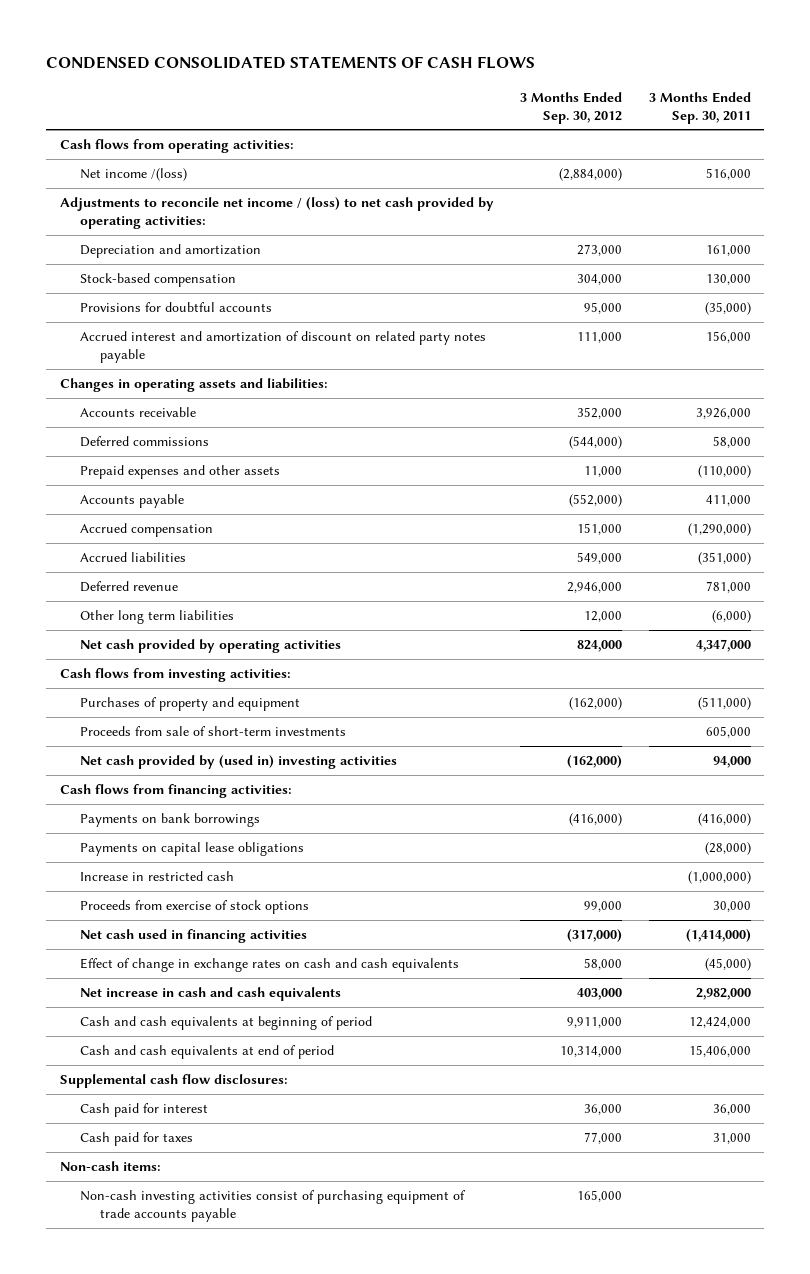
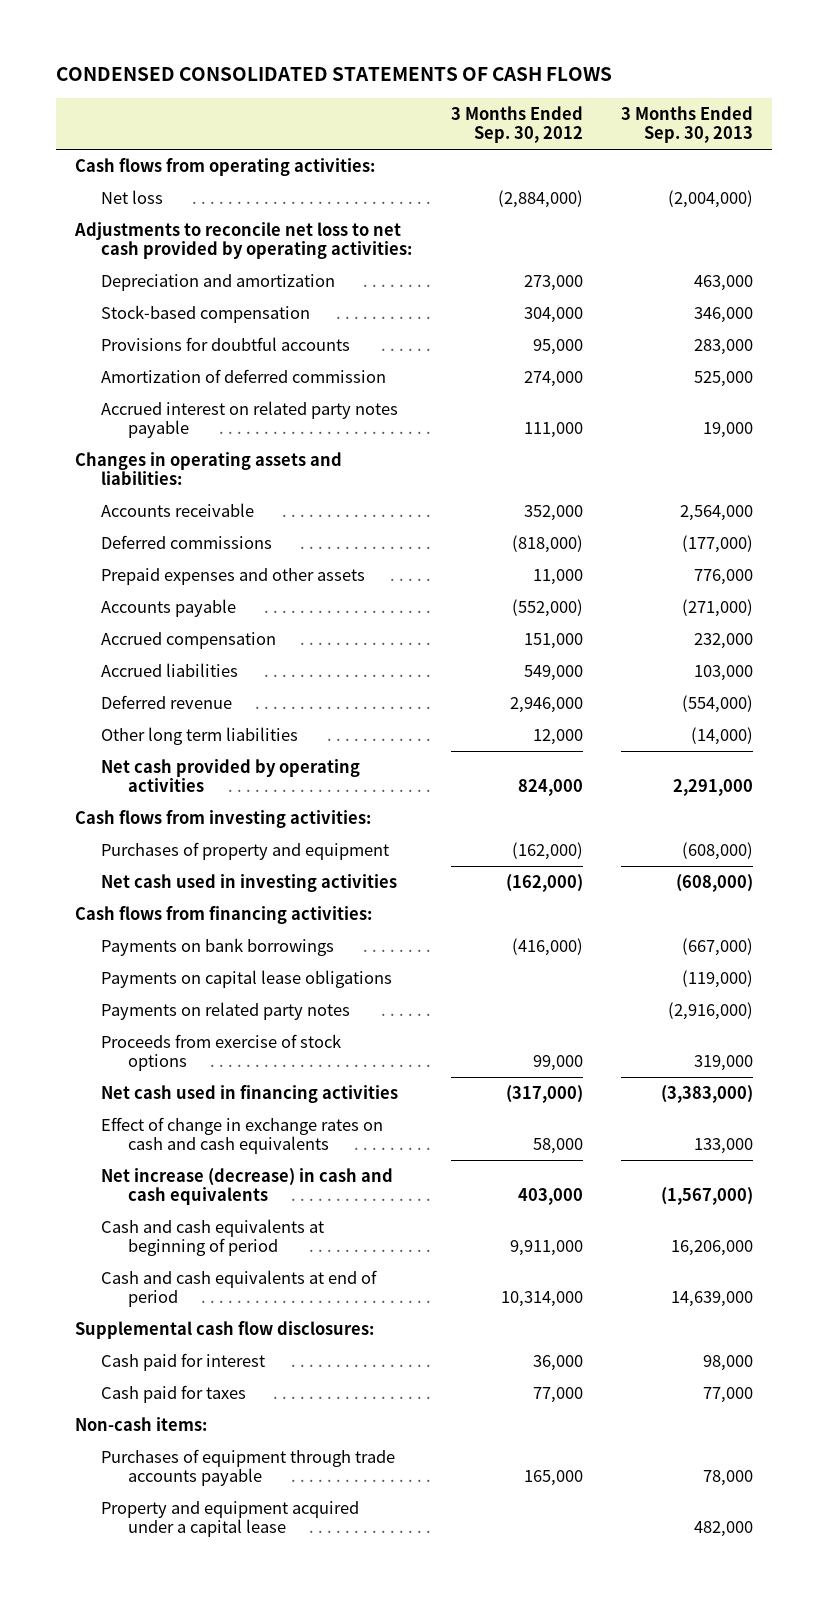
[648,91,751,124] 3 Months Ended Sep. 30, 2011 -> none
none -> [621,105,754,144] 3 Months Ended Sep. 30, 2013
[79,168,187,182] Net income /(loss) -> [101,189,164,204] Net loss
[59,197,494,230] Adjustments to reconcile net income / (loss) to net cash provided by operating activities: -> [73,221,413,260] Adjustments to reconcile net loss to net cash provided by operating activities:
none -> [101,368,387,383] Amortization of deferred commission
[79,331,486,364] Accrued interest and amortization of discount on related party notes payable -> [101,400,399,439] Accrued interest on related party notes payable
[569,436,623,450] (544,000) -> [511,534,583,553] (818,000)
[79,726,346,737] Proceeds from sale of short-term investments -> none
[79,755,397,770] Net cash provided by (used in) investing activities -> [101,873,398,892] Net cash used in investing activities
[79,871,234,882] Increase in restricted cash -> none
none -> [101,1001,351,1020] Payments on related party notes
[79,987,341,1002] Net increase in cash and cash equivalents -> [101,1167,394,1206] Net increase (decrease) in cash and cash equivalents
[79,1190,466,1223] Non-cash investing activities consist of purchasing equipment of trade accounts payable -> [101,1448,396,1487] Purchases of equipment through trade accounts payable
none -> [101,1500,360,1538] Property and equipment acquired under a capital lease

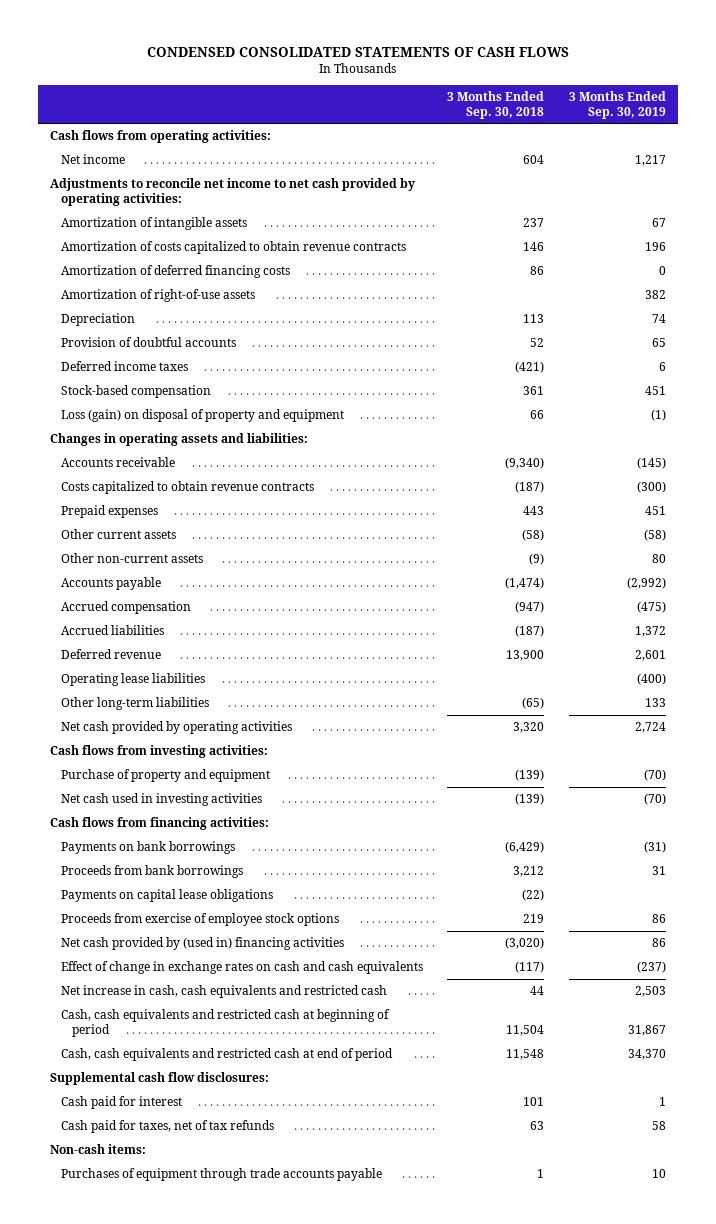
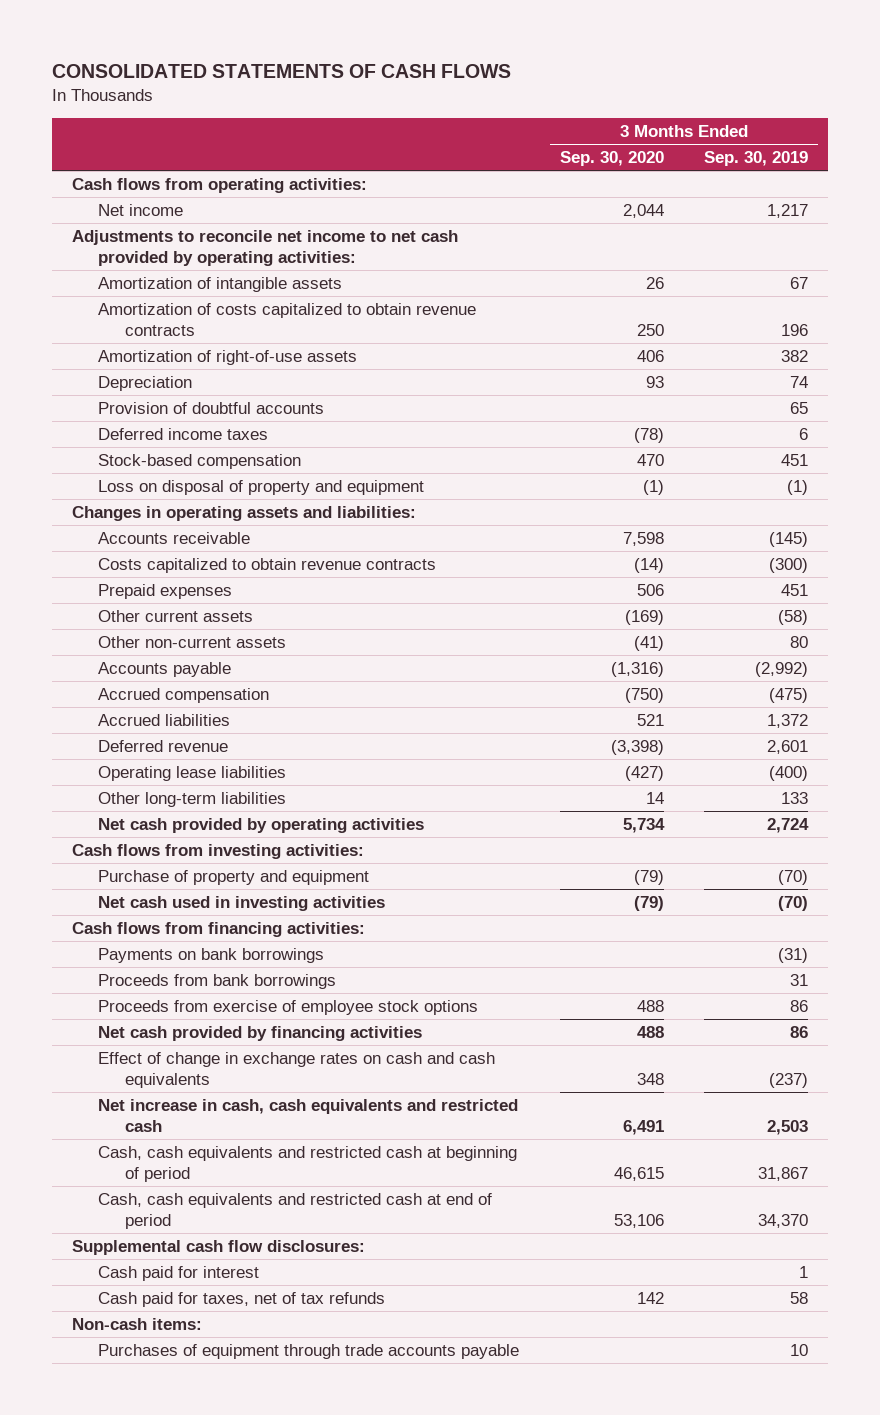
[146,46,569,57] CONDENSED CONSOLIDATED STATEMENTS OF CASH FLOWS -> [51,64,511,79] CONSOLIDATED STATEMENTS OF CASH FLOWS
[447,90,545,119] 3 Months Ended Sep. 30, 2018 -> none
none -> [559,151,664,167] Sep. 30, 2020
[61,265,291,279] Amortization of deferred financing costs -> none
[61,409,345,423] Loss (gain) on disposal of property and equipment -> [98,479,425,495] Loss on disposal of property and equipment
[61,889,274,903] Payments on capital lease obligations -> none
[61,937,345,951] Net cash provided by (used in) financing activities -> [98,1025,423,1041] Net cash provided by financing activities

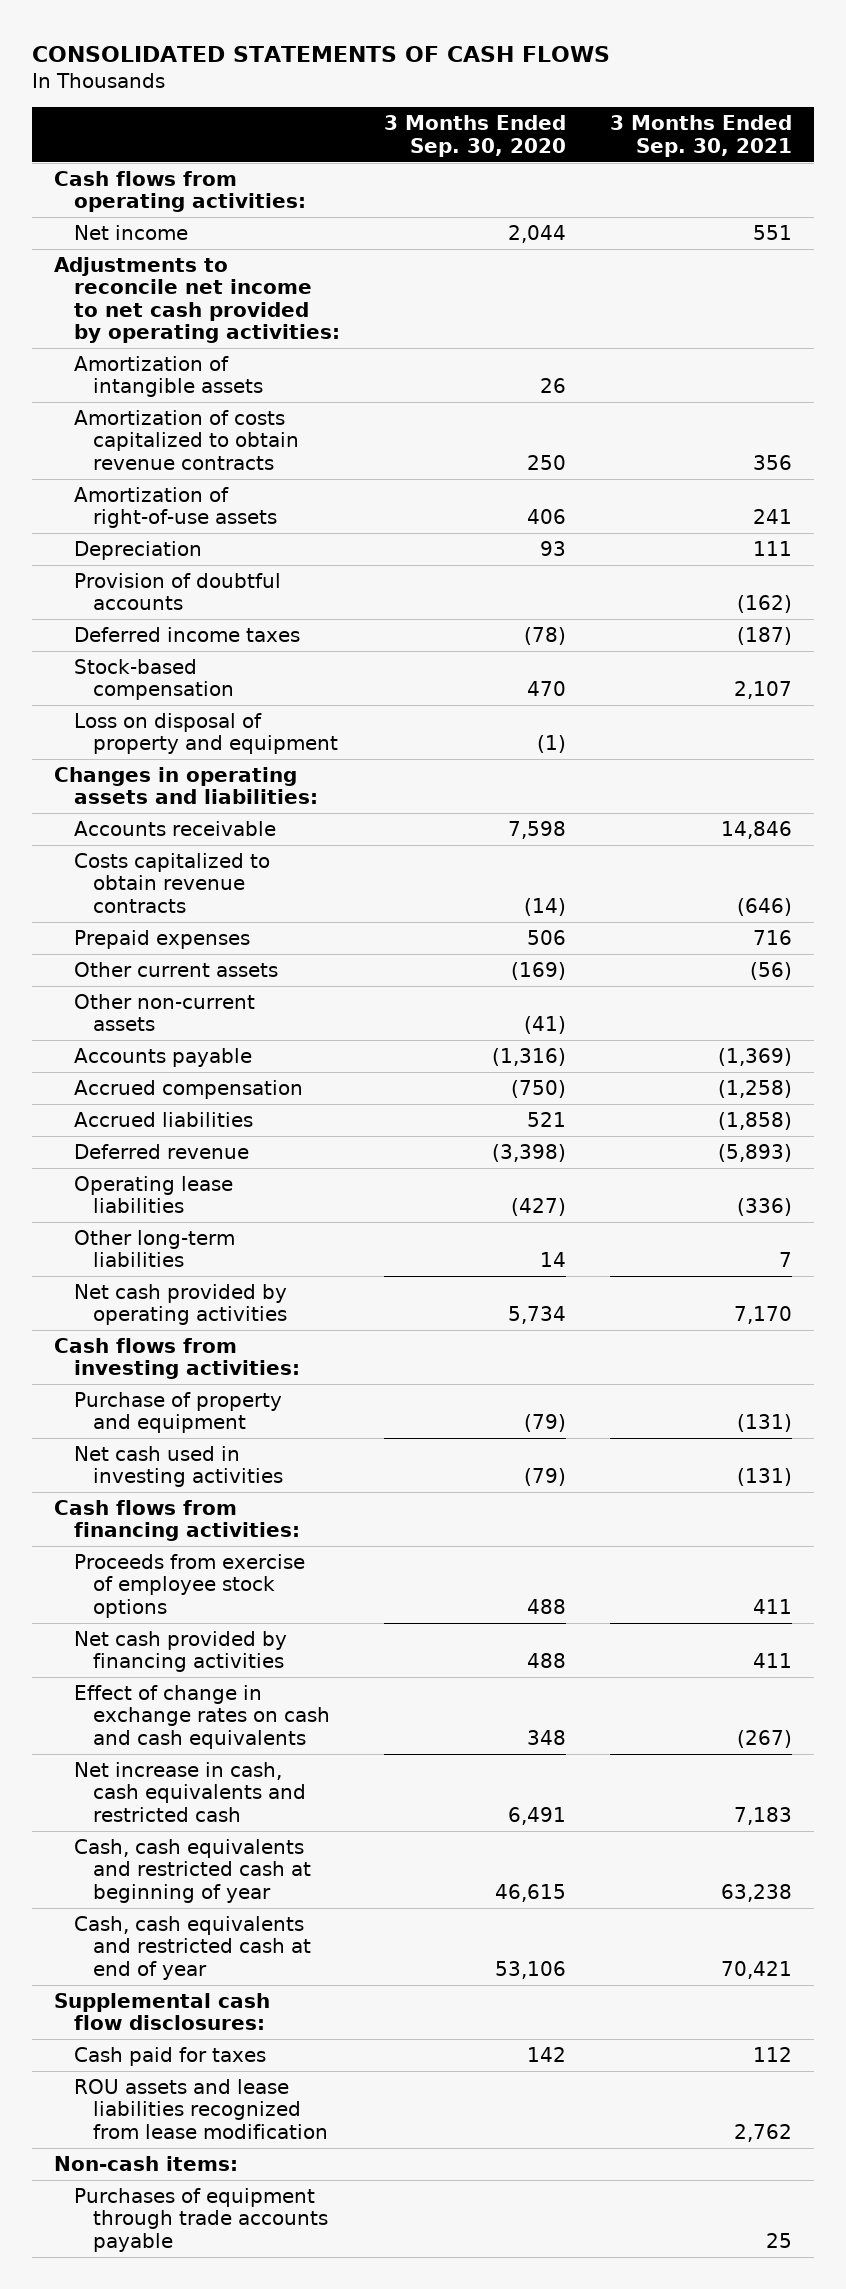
[704,151,809,167] Sep. 30, 2019 -> none
none -> [610,115,793,157] 3 Months Ended Sep. 30, 2021
[98,947,325,963] Payments on bank borrowings -> none
[98,973,337,989] Proceeds from bank borrowings -> none
[98,1145,518,1183] Cash, cash equivalents and restricted cash at beginning of period -> [73,1838,311,1903] Cash, cash equivalents and restricted cash at beginning of year
[98,1192,493,1230] Cash, cash equivalents and restricted cash at end of period -> [73,1915,311,1980] Cash, cash equivalents and restricted cash at end of year
[98,1265,260,1281] Cash paid for interest -> none
[98,1291,386,1307] Cash paid for taxes, net of tax refunds -> [73,2046,266,2066] Cash paid for taxes
none -> [73,2078,328,2139] ROU assets and lease liabilities recognized from lease modification

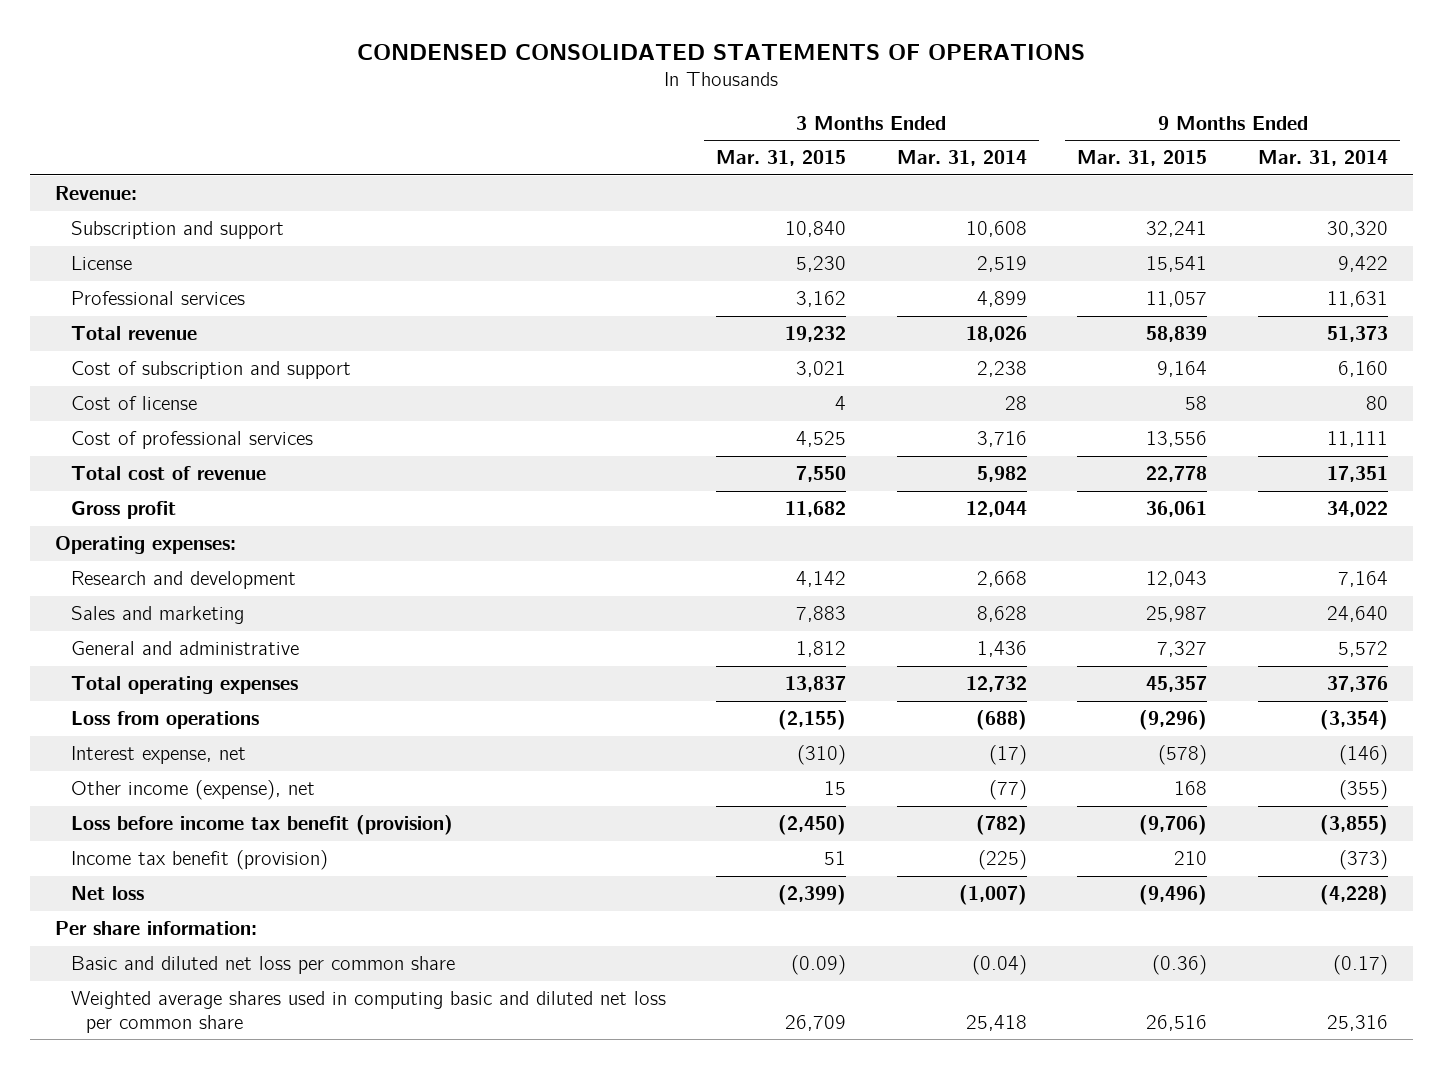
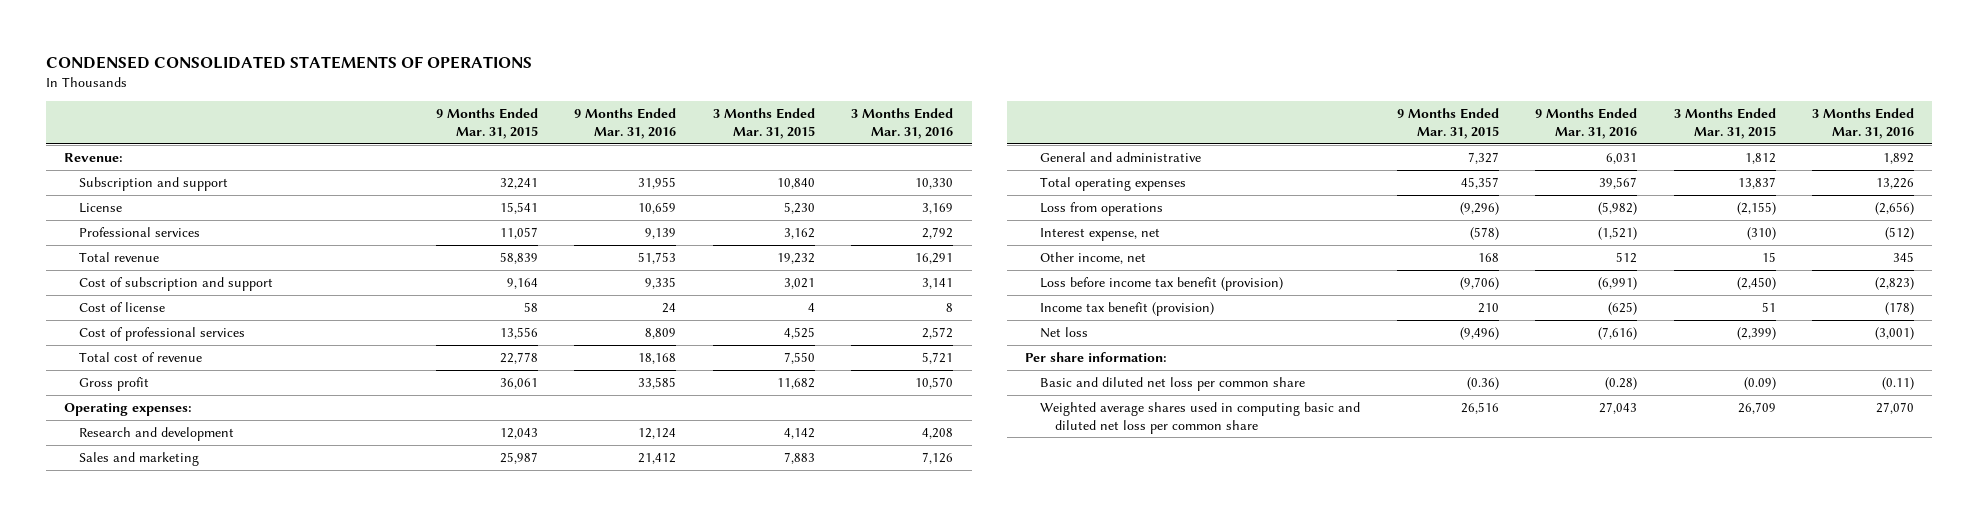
[896,150,1027,167] Mar. 31, 2014 -> none
[1257,150,1388,167] Mar. 31, 2014 -> none
none -> [574,108,677,139] 9 Months Ended Mar. 31, 2016
none -> [851,108,954,139] 3 Months Ended Mar. 31, 2016
[70,780,315,801] Other income (expense), net -> [1040,251,1147,264] Other income, net

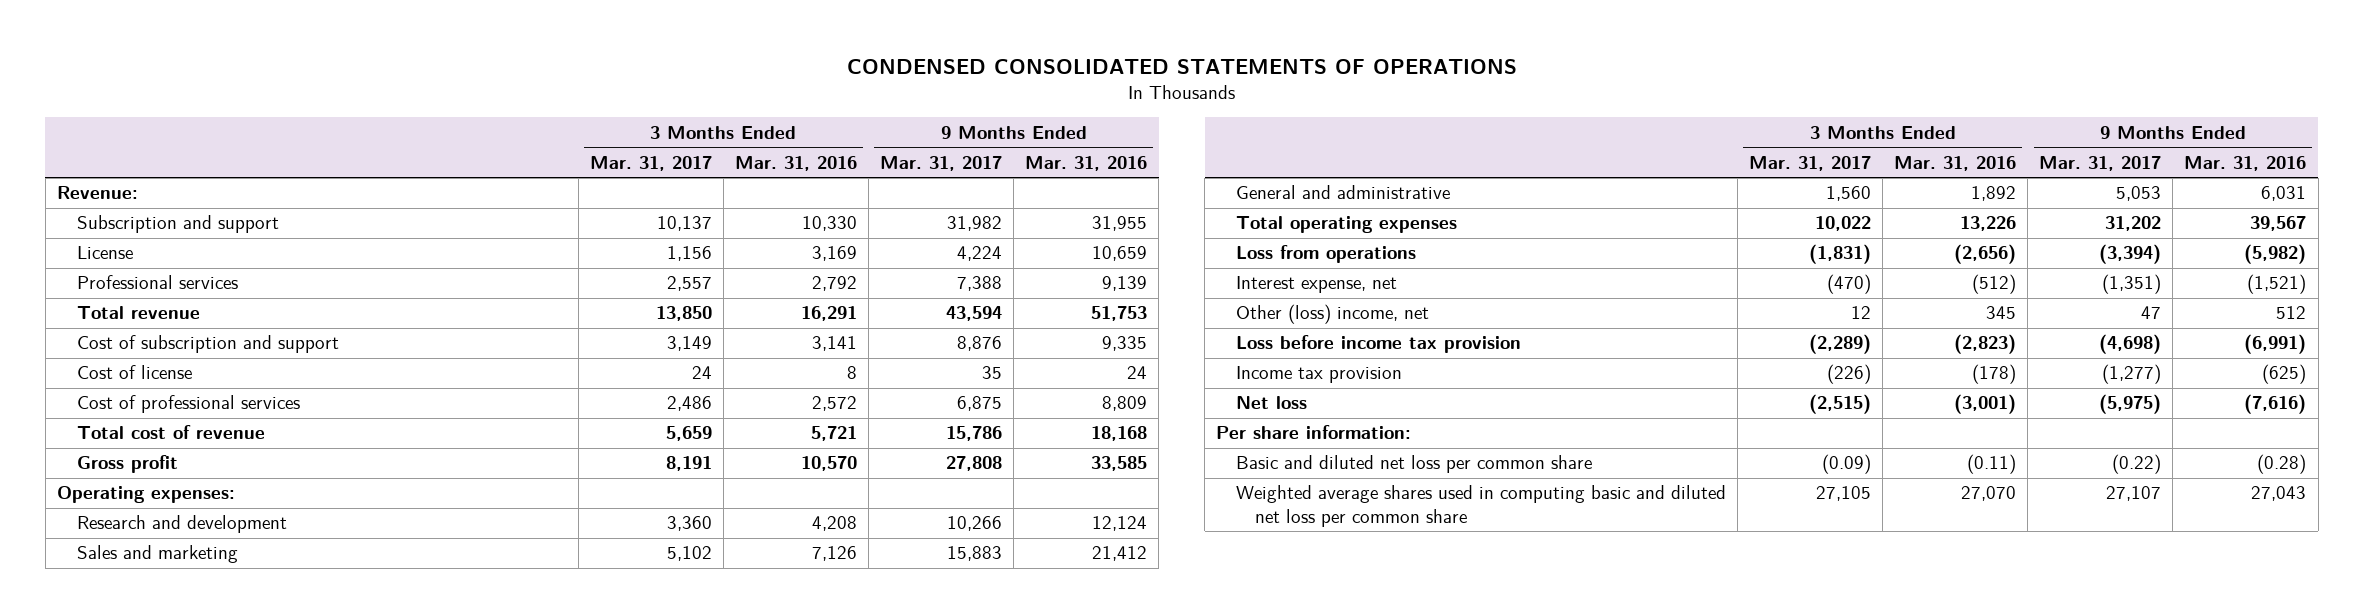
[435,108,538,139] 9 Months Ended Mar. 31, 2015 -> none
[712,108,815,139] 3 Months Ended Mar. 31, 2015 -> none
none -> [589,155,712,171] Mar. 31, 2017
none -> [880,155,1003,171] Mar. 31, 2017
[1040,251,1147,264] Other income, net -> [1235,304,1429,325] Other (loss) income, net
[1040,276,1284,291] Loss before income tax benefit (provision) -> [1235,335,1521,354] Loss before income tax provision
[1040,301,1215,316] Income tax benefit (provision) -> [1235,366,1402,384] Income tax provision

